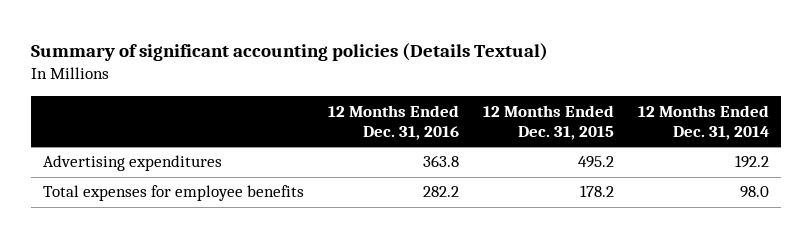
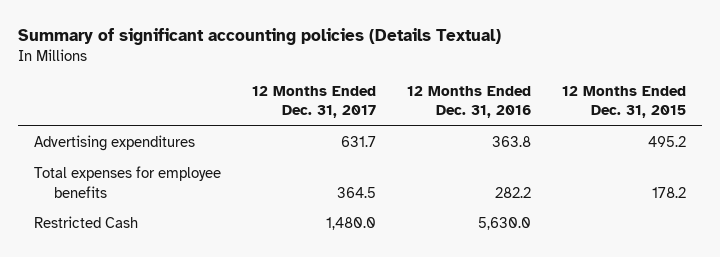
[637,104,769,141] 12 Months Ended Dec. 31, 2014 -> none
none -> [251,86,376,119] 12 Months Ended Dec. 31, 2017
none -> [33,216,138,229] Restricted Cash

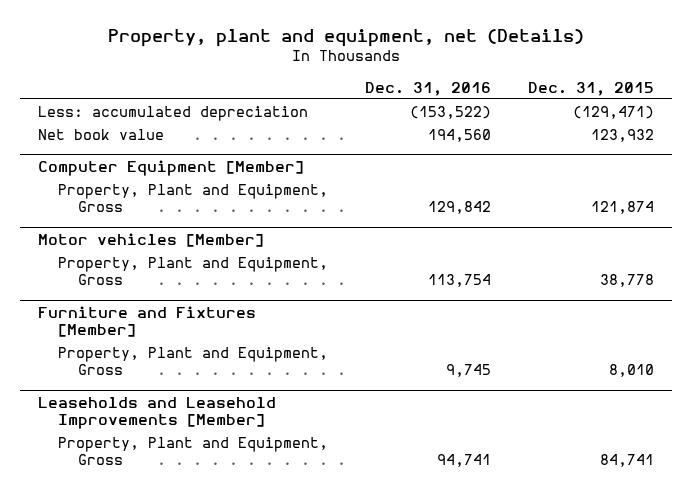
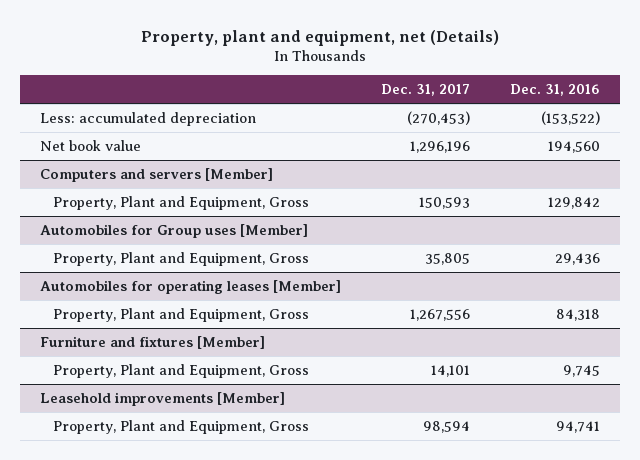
[527,81,654,96] Dec. 31, 2015 -> none
none -> [381,84,471,97] Dec. 31, 2017
[38,159,305,176] Computer Equipment [Member] -> [39,167,273,182] Computers and servers [Member]
[38,232,265,247] Motor vehicles [Member] -> none
none -> [39,223,308,238] Automobiles for Group uses [Member]
[427,274,491,288] 113,754 -> [555,252,601,265] 29,436
none -> [39,279,341,294] Automobiles for operating leases [Member]
none -> [52,307,309,322] Property, Plant and Equipment, Gross
[38,305,257,338] Furniture and Fixtures [Member] -> [39,335,265,349] Furniture and fixtures [Member]
[38,396,277,430] Leaseholds and Leasehold Improvements [Member] -> [39,391,285,406] Leasehold improvements [Member]

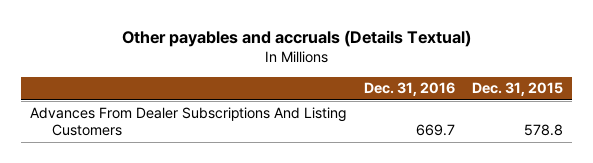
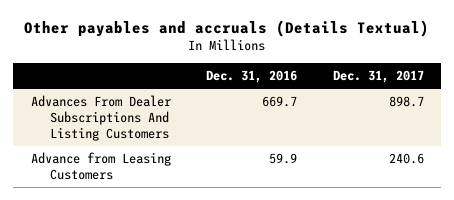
[472,82,564,97] Dec. 31, 2015 -> none
none -> [332,70,424,84] Dec. 31, 2017
none -> [30,152,171,181] Advance from Leasing Customers

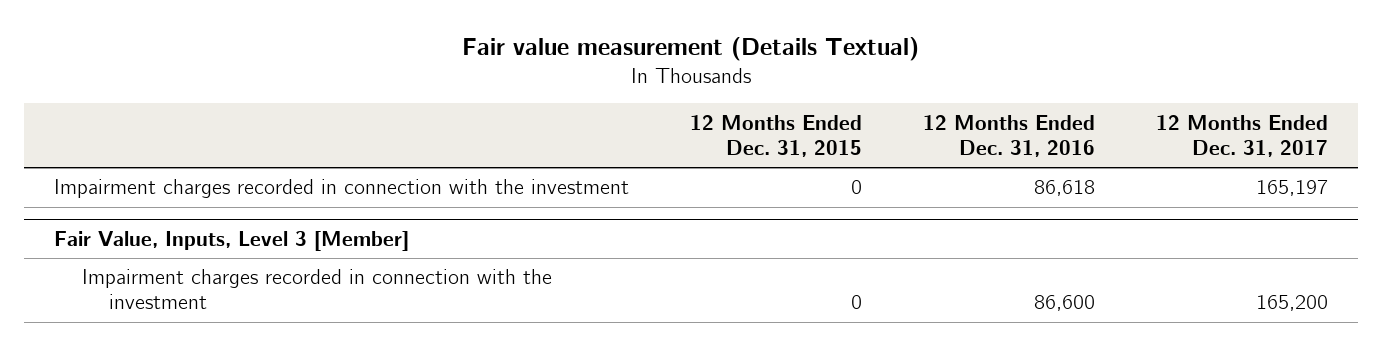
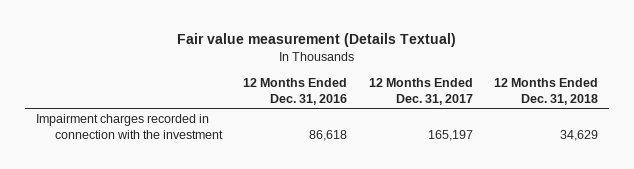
[690,114,863,157] 12 Months Ended Dec. 31, 2015 -> none
none -> [494,77,599,105] 12 Months Ended Dec. 31, 2018
[54,230,410,251] Fair Value, Inputs, Level 3 [Member] -> none
[81,269,552,310] Impairment charges recorded in connection with the investment -> none

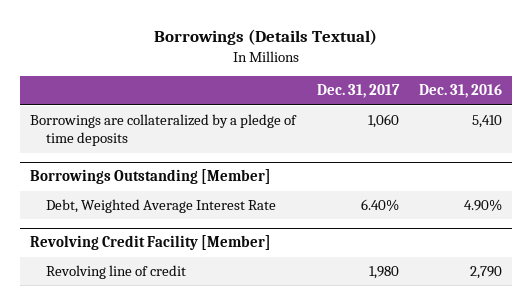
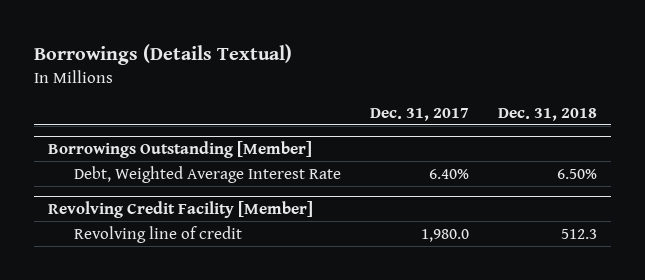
[419,84,503,99] Dec. 31, 2016 -> none
none -> [497,107,597,121] Dec. 31, 2018
[30,114,298,147] Borrowings are collateralized by a pledge of time deposits -> none
[368,266,399,280] 1,980 -> [421,228,470,242] 1,980.0

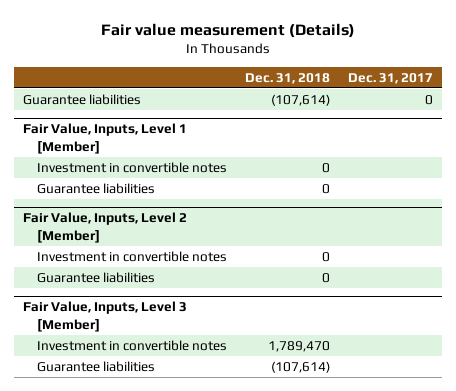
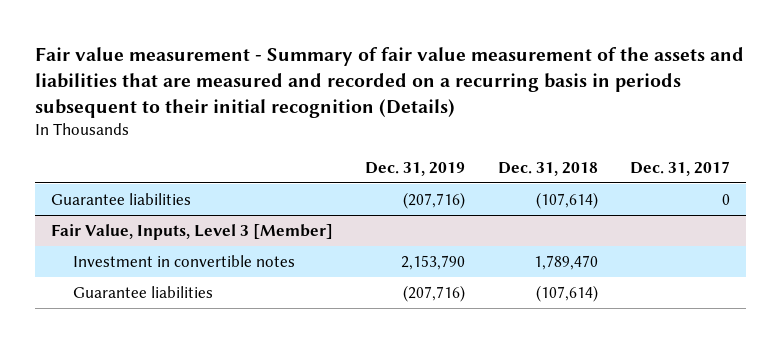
[100,22,355,38] Fair value measurement (Details) -> [34,46,744,118] Fair value measurement - Summary of fair value measurement of the assets and liabilities that are measured and recorded on a recurring basis in periods subsequent to their initial recognition (Details)
none -> [365,161,466,176] Dec. 31, 2019
[22,123,187,154] Fair Value, Inputs, Level 1 [Member] -> none
[36,161,227,173] Investment in convertible notes -> none
[36,182,155,194] Guarantee liabilities -> none
[22,212,187,243] Fair Value, Inputs, Level 2 [Member] -> none
[36,250,227,262] Investment in convertible notes -> none
[36,271,155,283] Guarantee liabilities -> none

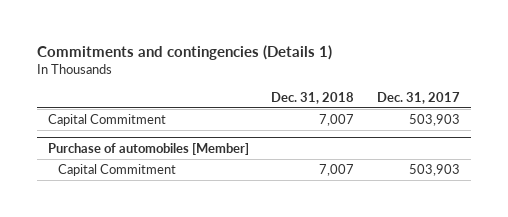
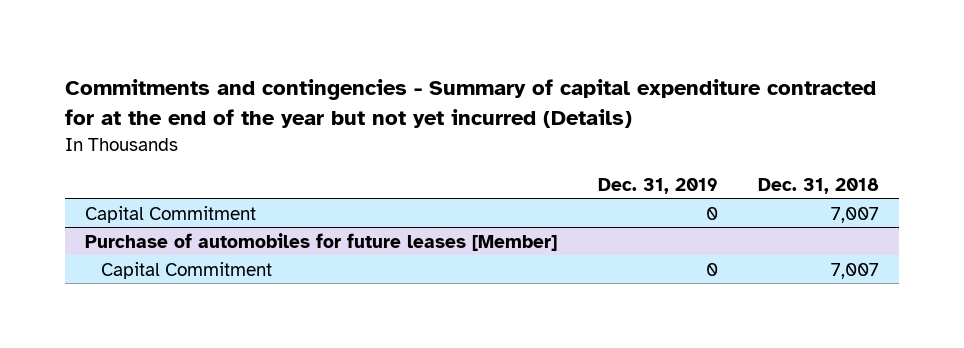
[36,44,332,60] Commitments and contingencies (Details 1) -> [65,78,877,128] Commitments and contingencies - Summary of capital expenditure contracted for at the end of the year but not yet incurred (Details)
[376,91,460,104] Dec. 31, 2017 -> none
none -> [597,177,718,194] Dec. 31, 2019
[47,143,249,156] Purchase of automobiles [Member] -> [85,232,558,251] Purchase of automobiles for future leases [Member]

